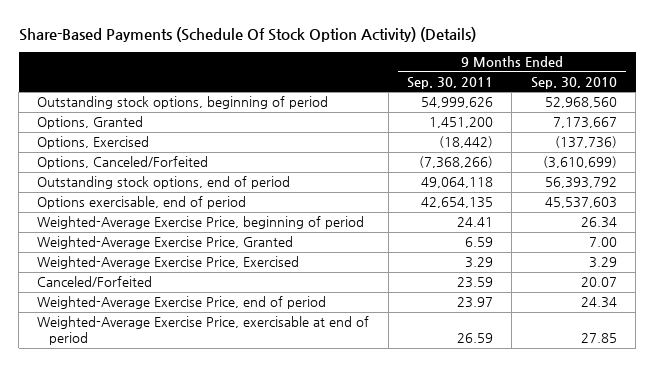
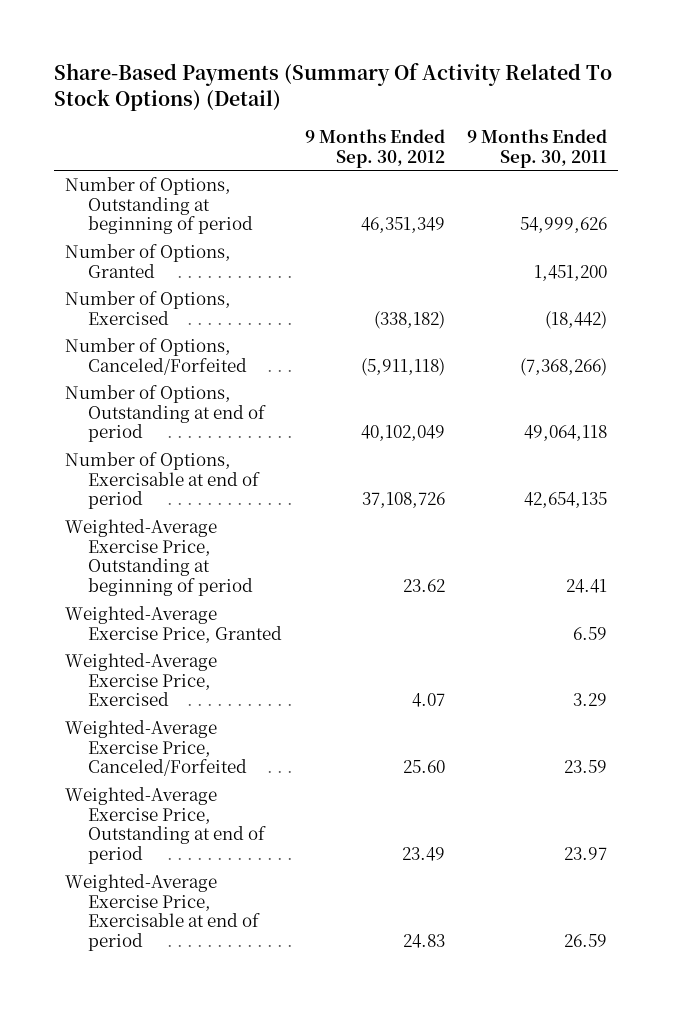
[18,26,476,42] Share-Based Payments (Schedule Of Stock Option Activity) (Details) -> [54,63,613,112] Share-Based Payments (Summary Of Activity Related To Stock Options) (Detail)
[530,76,617,89] Sep. 30, 2010 -> none
none -> [304,128,445,168] 9 Months Ended Sep. 30, 2012
[37,96,329,110] Outstanding stock options, beginning of period -> [65,176,254,235] Number of Options, Outstanding at beginning of period
[37,116,144,130] Options, Granted -> [65,243,232,278] Number of Options, Granted
[37,136,150,150] Options, Exercised -> [65,290,232,325] Number of Options, Exercised
[37,156,209,170] Options, Canceled/Forfeited -> [65,337,248,375] Number of Options, Canceled/Forfeited
[37,176,291,190] Outstanding stock options, end of period -> [65,384,267,443] Number of Options, Outstanding at end of period
[37,196,247,210] Options exercisable, end of period -> [65,451,261,510] Number of Options, Exercisable at end of period
[37,216,365,230] Weighted-Average Exercise Price, beginning of period -> [65,518,254,597] Weighted-Average Exercise Price, Outstanding at beginning of period
[37,276,153,288] Canceled/Forfeited -> [65,719,248,777] Weighted-Average Exercise Price, Canceled/Forfeited
[37,296,327,310] Weighted-Average Exercise Price, end of period -> [65,786,267,865] Weighted-Average Exercise Price, Outstanding at end of period
[37,316,370,346] Weighted-Average Exercise Price, exercisable at end of period -> [65,873,261,952] Weighted-Average Exercise Price, Exercisable at end of period

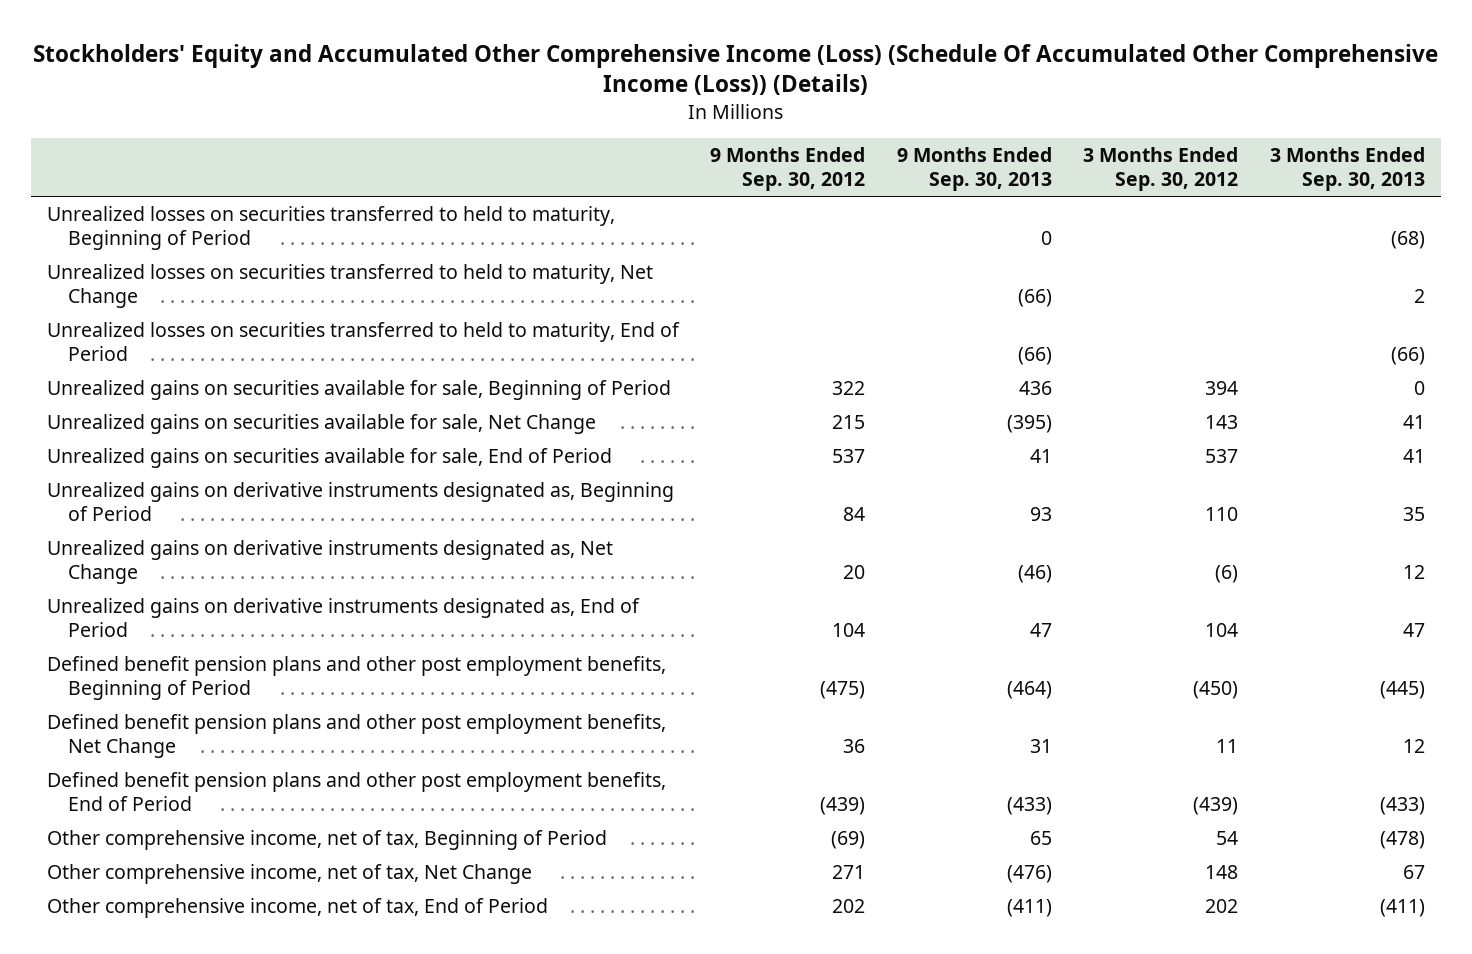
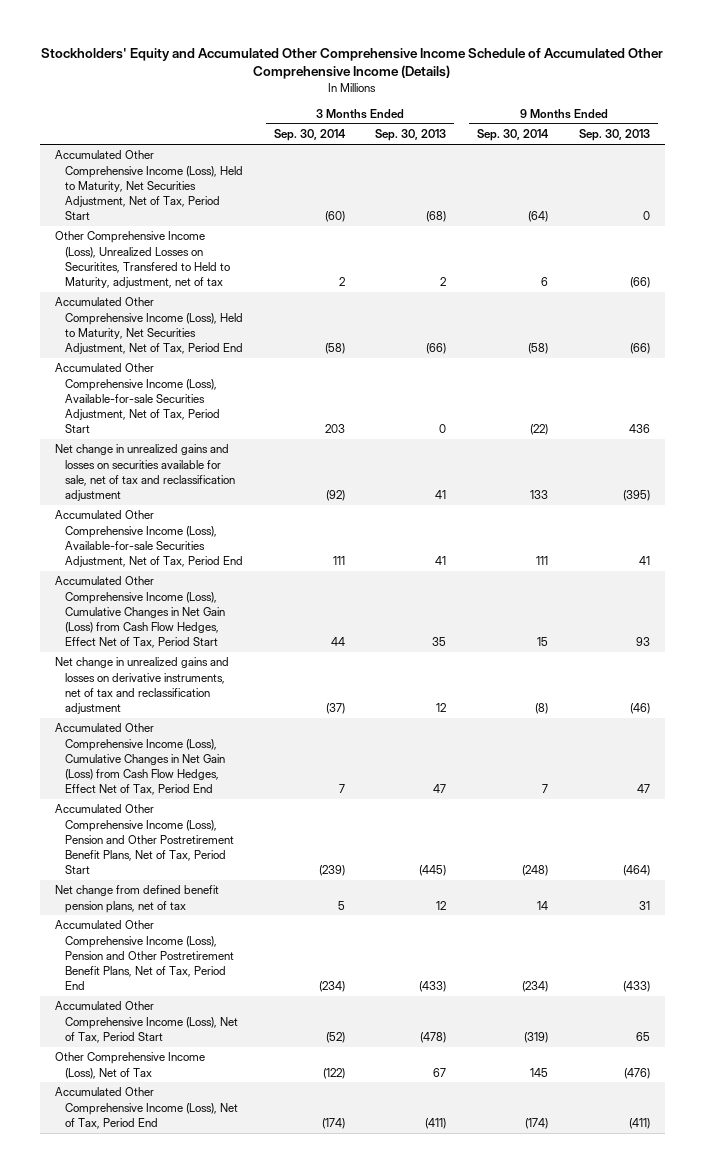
[32,43,1438,96] Stockholders' Equity and Accumulated Other Comprehensive Income (Loss) (Schedule Of Accumulated Other Comprehensive Income (Loss)) (Details) -> [41,47,664,80] Stockholders' Equity and Accumulated Other Comprehensive Income Schedule of Accumulated Other Comprehensive Income (Details)
[710,147,866,192] 9 Months Ended Sep. 30, 2012 -> none
[1083,147,1239,192] 3 Months Ended Sep. 30, 2012 -> none
none -> [273,129,346,142] Sep. 30, 2014
none -> [477,129,550,142] Sep. 30, 2014
[46,205,615,251] Unrealized losses on securities transferred to held to maturity, Beginning of Period -> [55,150,244,221] Accumulated Other Comprehensive Income (Loss), Held to Maturity, Net Securities Adjustment, Net of Tax, Period Start
[46,263,653,309] Unrealized losses on securities transferred to held to maturity, Net Change -> [55,231,231,289] Other Comprehensive Income (Loss), Unrealized Losses on Securitites, Transfered to Held to Maturity, adjustment, net of tax
[46,321,680,362] Unrealized losses on securities transferred to held to maturity, End of Period -> [55,297,244,355] Accumulated Other Comprehensive Income (Loss), Held to Maturity, Net Securities Adjustment, Net of Tax, Period End
[46,379,671,400] Unrealized gains on securities available for sale, Beginning of Period -> [55,363,221,434] Accumulated Other Comprehensive Income (Loss), Available-for-sale Securities Adjustment, Net of Tax, Period Start
[46,413,596,434] Unrealized gains on securities available for sale, Net Change -> [55,444,236,502] Net change in unrealized gains and losses on securities available for sale, net of tax and reclassification adjustment
[46,447,612,468] Unrealized gains on securities available for sale, End of Period -> [55,510,244,568] Accumulated Other Comprehensive Income (Loss), Available-for-sale Securities Adjustment, Net of Tax, Period End
[46,481,674,522] Unrealized gains on derivative instruments designated as, Beginning of Period -> [55,576,226,649] Accumulated Other Comprehensive Income (Loss), Cumulative Changes in Net Gain (Loss) from Cash Flow Hedges, Effect Net of Tax, Period Start
[46,539,613,585] Unrealized gains on derivative instruments designated as, Net Change -> [55,657,230,715] Net change in unrealized gains and losses on derivative instruments, net of tax and reclassification adjustment
[46,597,640,638] Unrealized gains on derivative instruments designated as, End of Period -> [55,723,226,796] Accumulated Other Comprehensive Income (Loss), Cumulative Changes in Net Gain (Loss) from Cash Flow Hedges, Effect Net of Tax, Period End
[46,655,666,701] Defined benefit pension plans and other post employment benefits, Beginning of Period -> [55,804,235,875] Accumulated Other Comprehensive Income (Loss), Pension and Other Postretirement Benefit Plans, Net of Tax, Period Start
[46,713,666,759] Defined benefit pension plans and other post employment benefits, Net Change -> [55,885,220,913] Net change from defined benefit pension plans, net of tax
[46,771,666,812] Defined benefit pension plans and other post employment benefits, End of Period -> [55,920,235,991] Accumulated Other Comprehensive Income (Loss), Pension and Other Postretirement Benefit Plans, Net of Tax, Period End
[46,829,607,850] Other comprehensive income, net of tax, Beginning of Period -> [55,1001,239,1043] Accumulated Other Comprehensive Income (Loss), Net of Tax, Period Start
[46,863,532,884] Other comprehensive income, net of tax, Net Change -> [55,1052,206,1079] Other Comprehensive Income (Loss), Net of Tax
[46,897,548,918] Other comprehensive income, net of tax, End of Period -> [55,1087,239,1129] Accumulated Other Comprehensive Income (Loss), Net of Tax, Period End

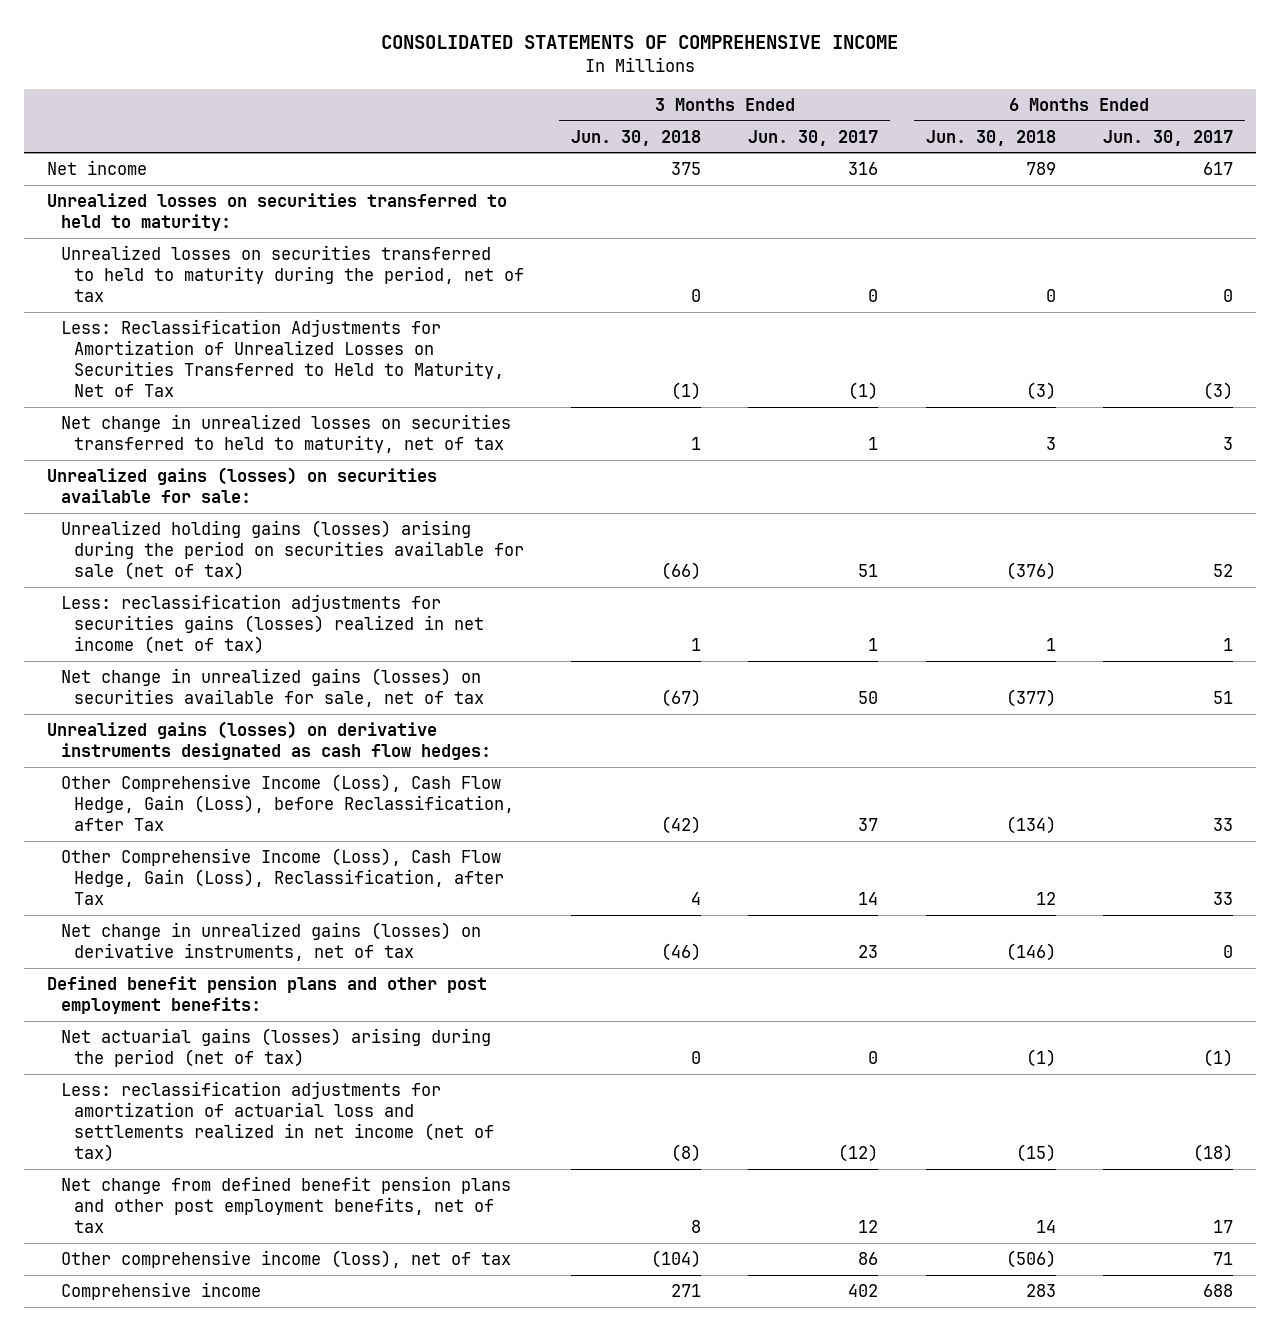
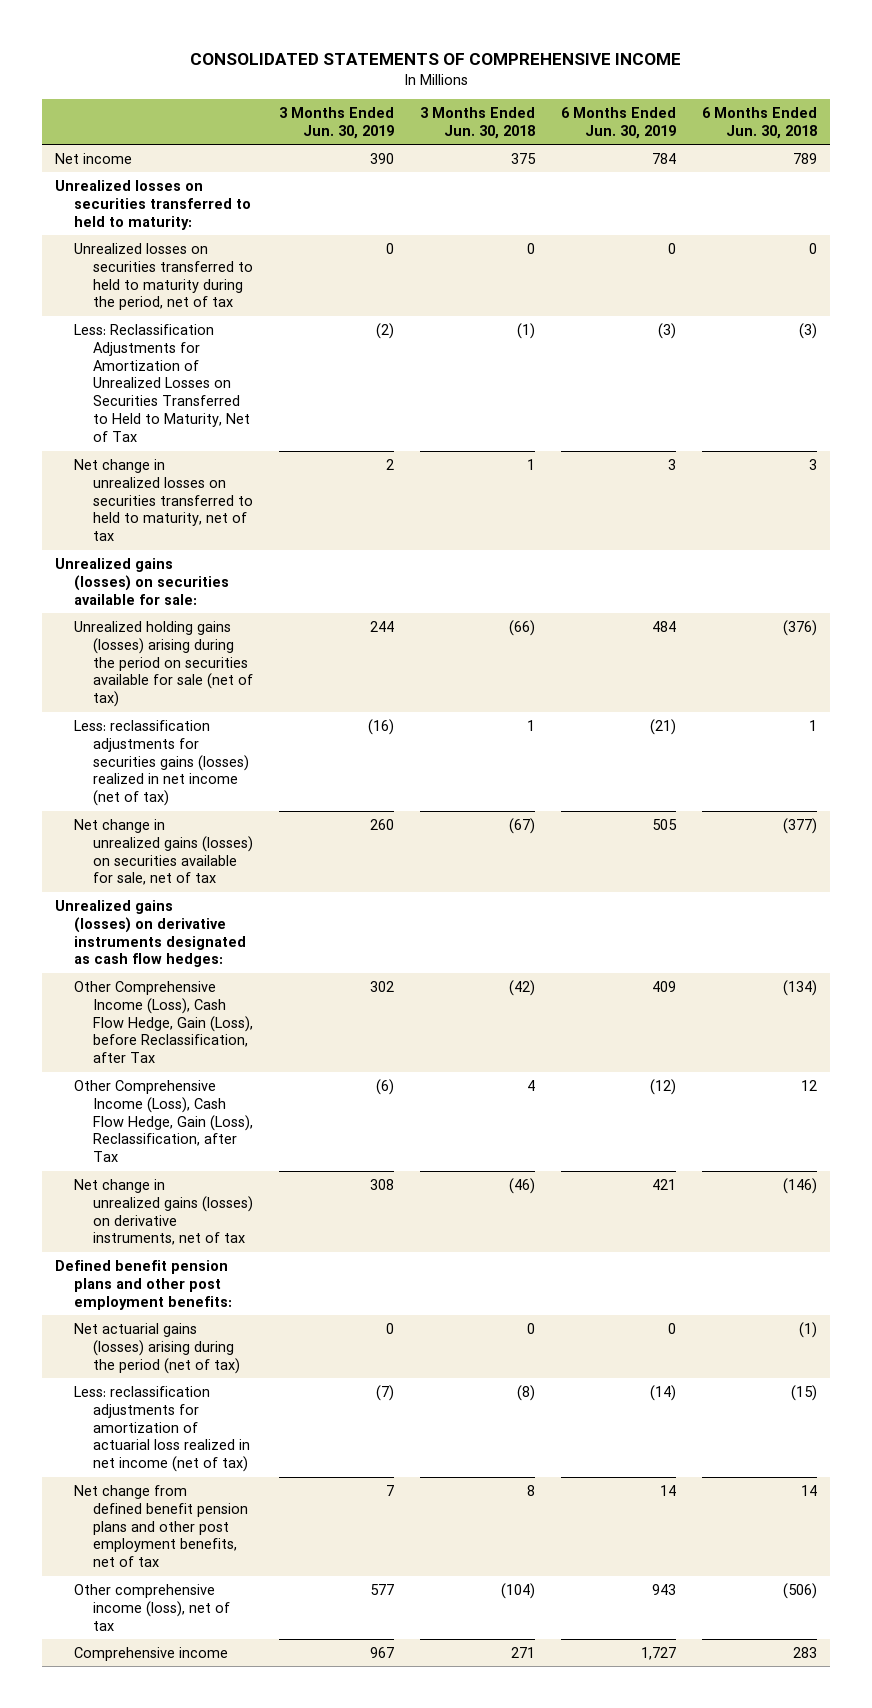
[748,129,879,146] Jun. 30, 2017 -> none
[1102,129,1233,146] Jun. 30, 2017 -> none
none -> [278,107,394,140] 3 Months Ended Jun. 30, 2019
none -> [560,107,676,140] 6 Months Ended Jun. 30, 2019
[60,1081,494,1163] Less: reclassification adjustments for amortization of actuarial loss and settlements realized in net income (net of tax) -> [74,1385,250,1473] Less: reclassification adjustments for amortization of actuarial loss realized in net income (net of tax)

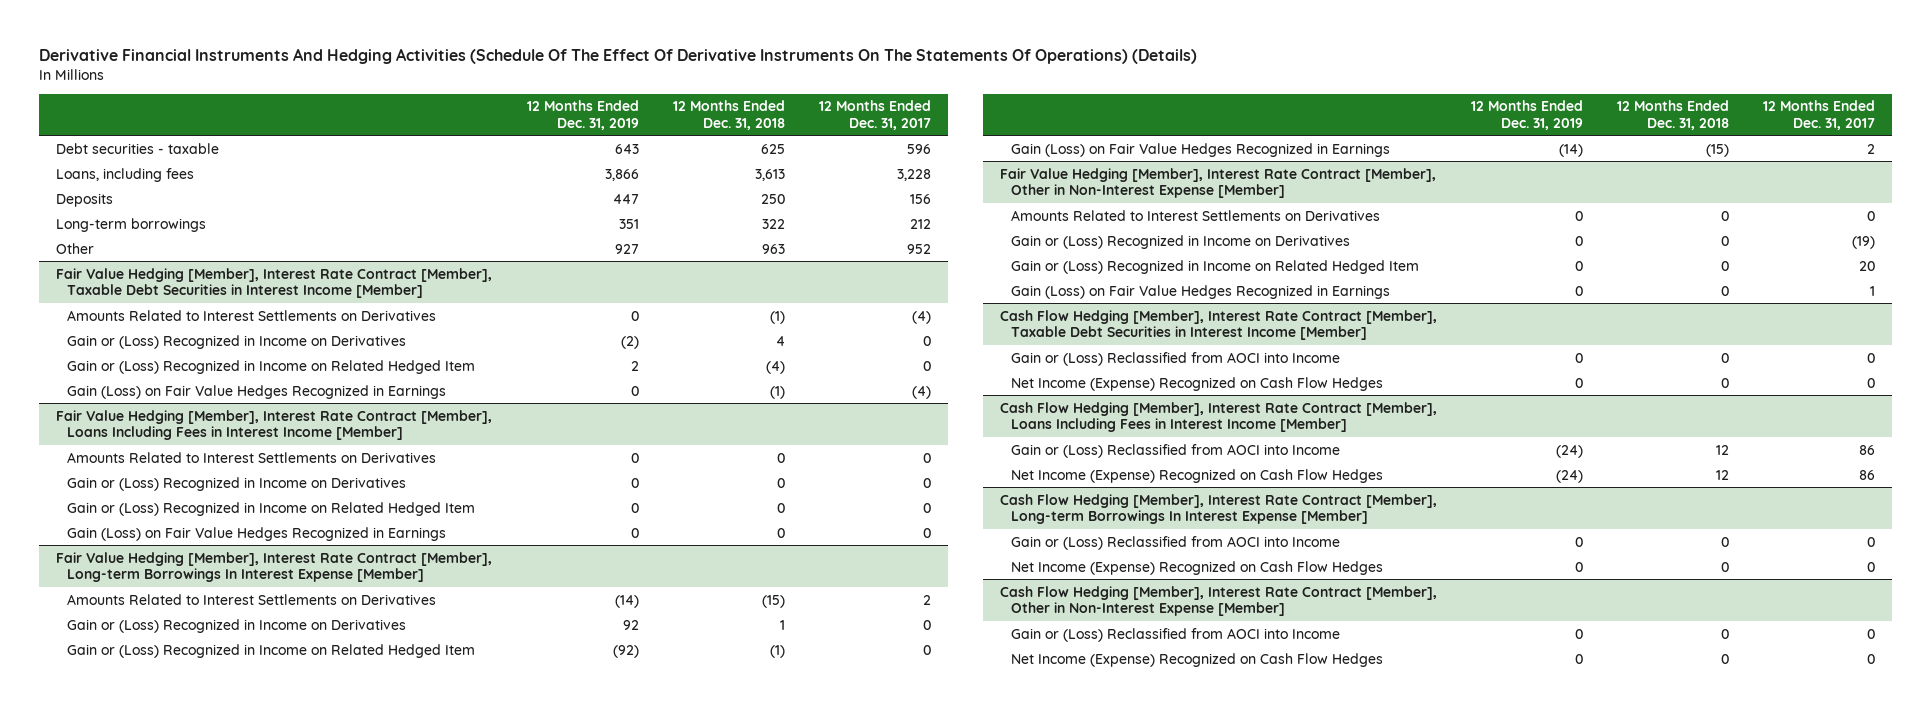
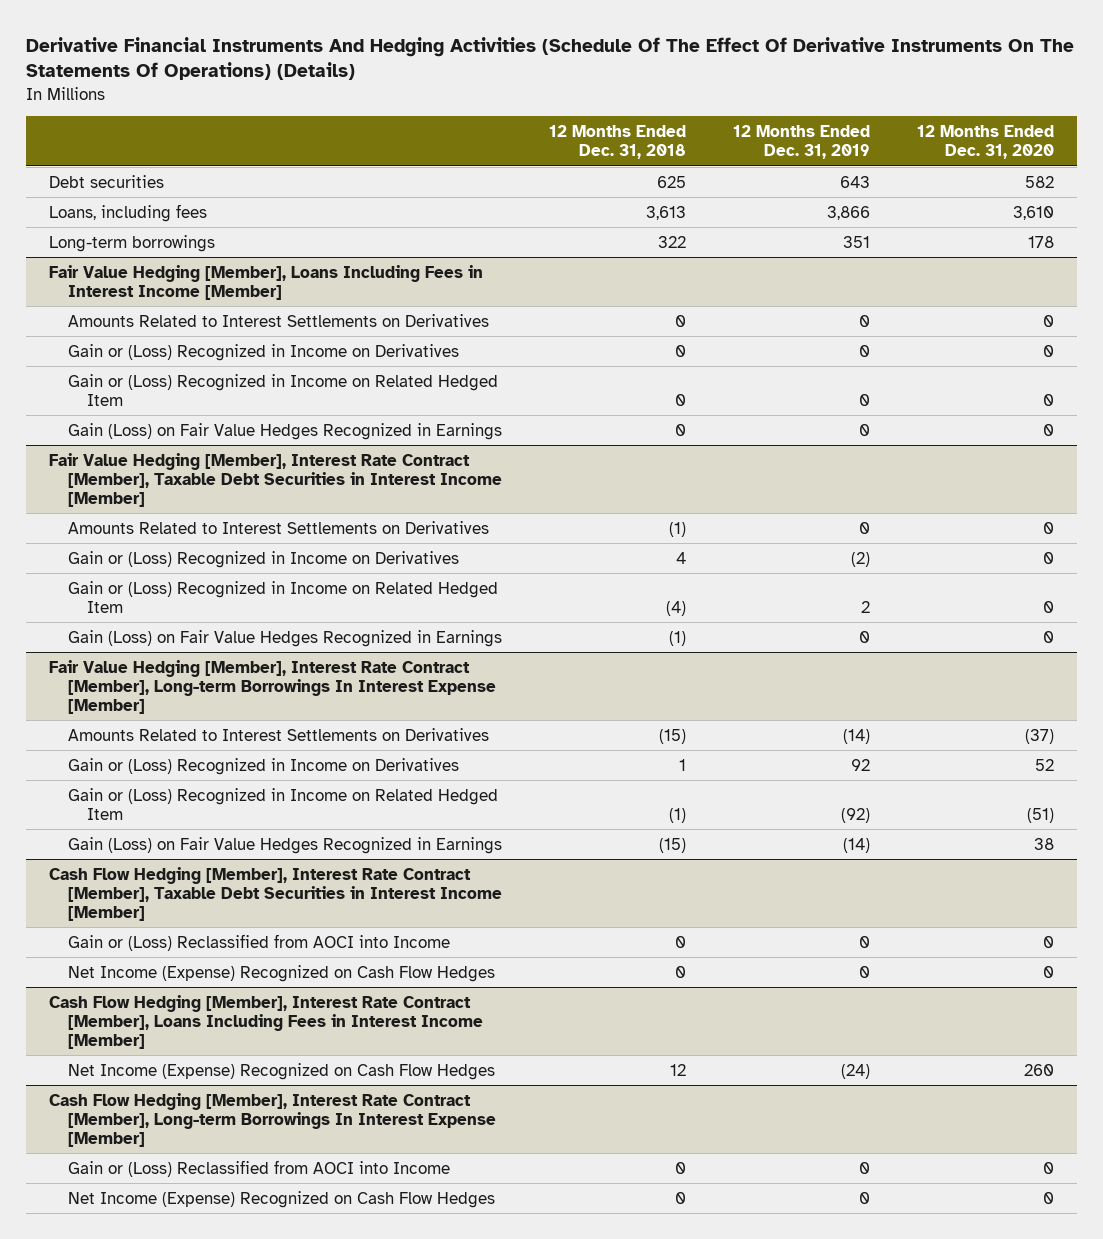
[818,100,931,130] 12 Months Ended Dec. 31, 2017 -> none
none -> [916,125,1054,160] 12 Months Ended Dec. 31, 2020
[56,142,220,154] Debt securities - taxable -> [49,174,165,188] Debt securities
[56,192,114,207] Deposits -> none
[56,242,95,254] Other -> none
none -> [49,264,484,300] Fair Value Hedging [Member], Loans Including Fees in Interest Income [Member]
none -> [68,313,490,327] Amounts Related to Interest Settlements on Derivatives
none -> [68,343,460,361] Gain or (Loss) Recognized in Income on Derivatives
none -> [68,373,499,406] Gain or (Loss) Recognized in Income on Related Hedged Item
none -> [68,422,503,440] Gain (Loss) on Fair Value Hedges Recognized in Earnings
[56,409,493,440] Fair Value Hedging [Member], Interest Rate Contract [Member], Loans Including Fees in Interest Income [Member] -> none
[66,451,436,463] Amounts Related to Interest Settlements on Derivatives -> none
[66,476,406,491] Gain or (Loss) Recognized in Income on Derivatives -> none
[66,501,475,516] Gain or (Loss) Recognized in Income on Related Hedged Item -> none
[66,526,446,541] Gain (Loss) on Fair Value Hedges Recognized in Earnings -> none
[1000,167,1437,198] Fair Value Hedging [Member], Interest Rate Contract [Member], Other in Non-Interest Expense [Member] -> none
[1010,209,1380,221] Amounts Related to Interest Settlements on Derivatives -> none
[1010,234,1350,249] Gain or (Loss) Recognized in Income on Derivatives -> none
[1010,259,1419,274] Gain or (Loss) Recognized in Income on Related Hedged Item -> none
[1010,284,1390,299] Gain (Loss) on Fair Value Hedges Recognized in Earnings -> none
[1010,443,1340,458] Gain or (Loss) Reclassified from AOCI into Income -> none
[1000,585,1438,616] Cash Flow Hedging [Member], Interest Rate Contract [Member], Other in Non-Interest Expense [Member] -> none
[1010,627,1340,642] Gain or (Loss) Reclassified from AOCI into Income -> none
[1010,652,1383,667] Net Income (Expense) Recognized on Cash Flow Hedges -> none

